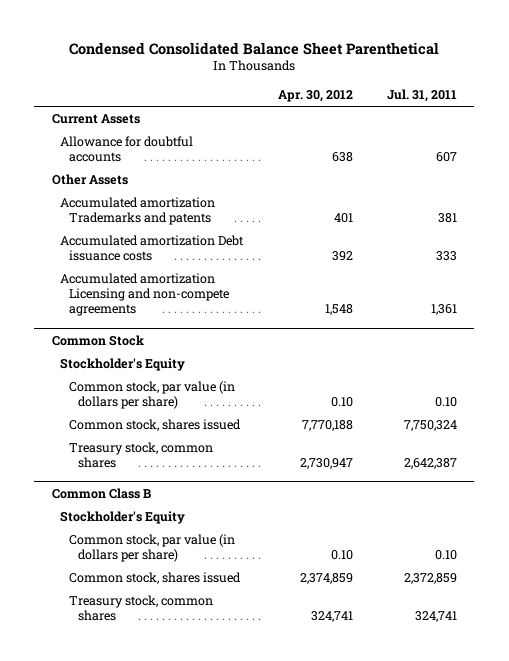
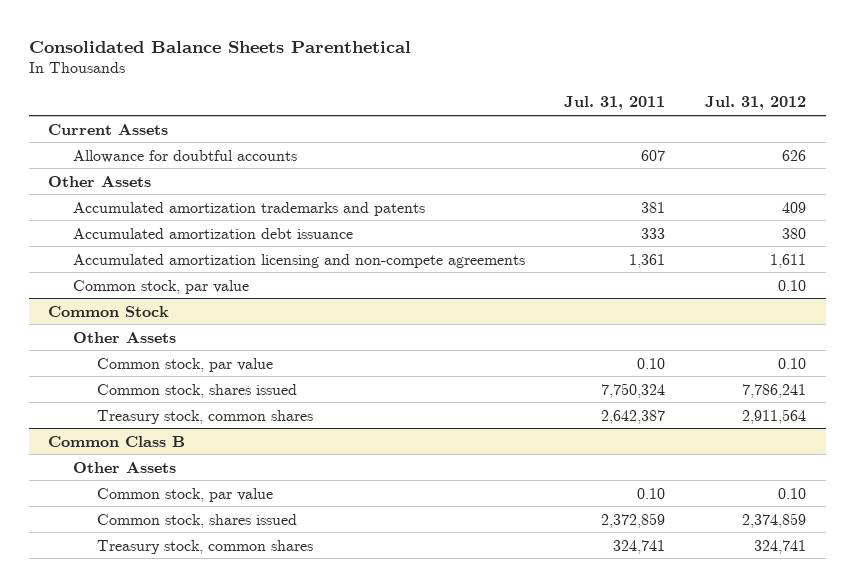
[69,41,440,55] Condensed Consolidated Balance Sheet Parenthetical -> [28,40,411,53] Consolidated Balance Sheets Parenthetical
[277,90,353,103] Apr. 30, 2012 -> none
none -> [704,96,806,111] Jul. 31, 2012
[60,197,216,226] Accumulated amortization Trademarks and patents -> [72,201,425,216] Accumulated amortization trademarks and patents
[60,235,245,262] Accumulated amortization Debt issuance costs -> [72,227,353,239] Accumulated amortization debt issuance
[60,273,230,317] Accumulated amortization Licensing and non-compete agreements -> [72,253,525,268] Accumulated amortization licensing and non-compete agreements
none -> [72,279,249,294] Common stock, par value
[60,358,186,372] Stockholder's Equity -> none
none -> [72,331,176,343] Other Assets
[69,381,236,410] Common stock, par value (in dollars per share) -> [97,357,274,372] Common stock, par value
[60,511,186,525] Stockholder's Equity -> none
none -> [72,461,176,473] Other Assets
[69,534,236,563] Common stock, par value (in dollars per share) -> [97,487,274,502] Common stock, par value

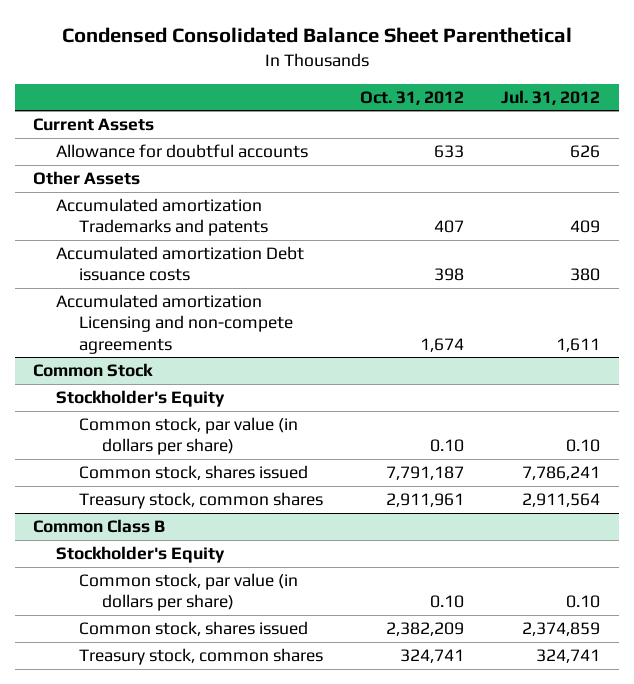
[28,40,411,53] Consolidated Balance Sheets Parenthetical -> [61,27,572,44] Condensed Consolidated Balance Sheet Parenthetical
[564,96,666,111] Jul. 31, 2011 -> none
none -> [360,90,465,105] Oct. 31, 2012
[72,279,249,294] Common stock, par value -> none
[72,201,425,216] Accumulated amortization trademarks and patents -> [56,198,269,237] Accumulated amortization Trademarks and patents
[72,227,353,239] Accumulated amortization debt issuance -> [56,246,305,282] Accumulated amortization Debt issuance costs
[72,253,525,268] Accumulated amortization licensing and non-compete agreements -> [56,294,294,354] Accumulated amortization Licensing and non-compete agreements
[72,331,176,343] Other Assets -> none
none -> [56,390,226,408] Stockholder's Equity
[97,357,274,372] Common stock, par value -> [79,417,299,456] Common stock, par value (in dollars per share)
[72,461,176,473] Other Assets -> none
none -> [56,546,226,564] Stockholder's Equity
[97,487,274,502] Common stock, par value -> [79,573,299,612] Common stock, par value (in dollars per share)

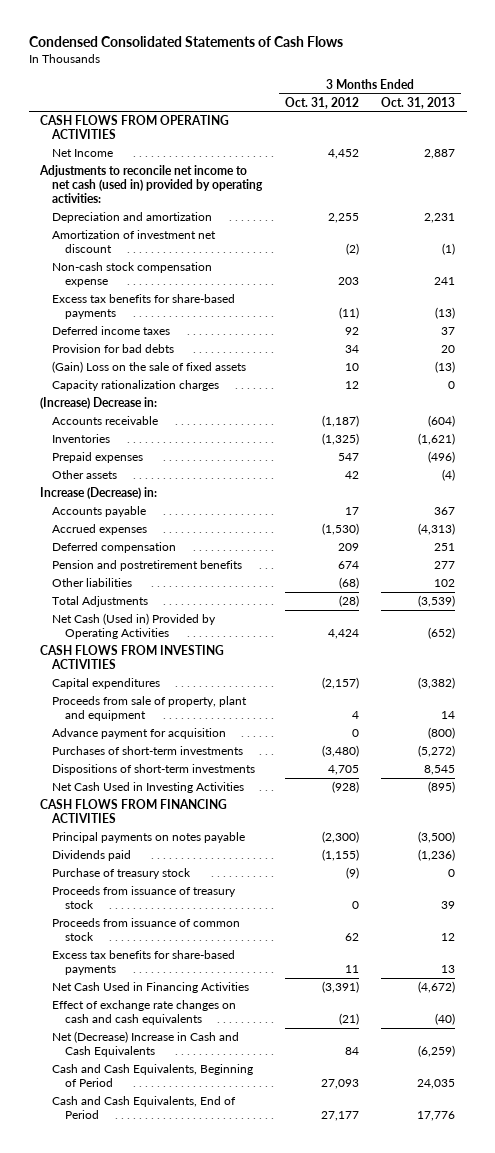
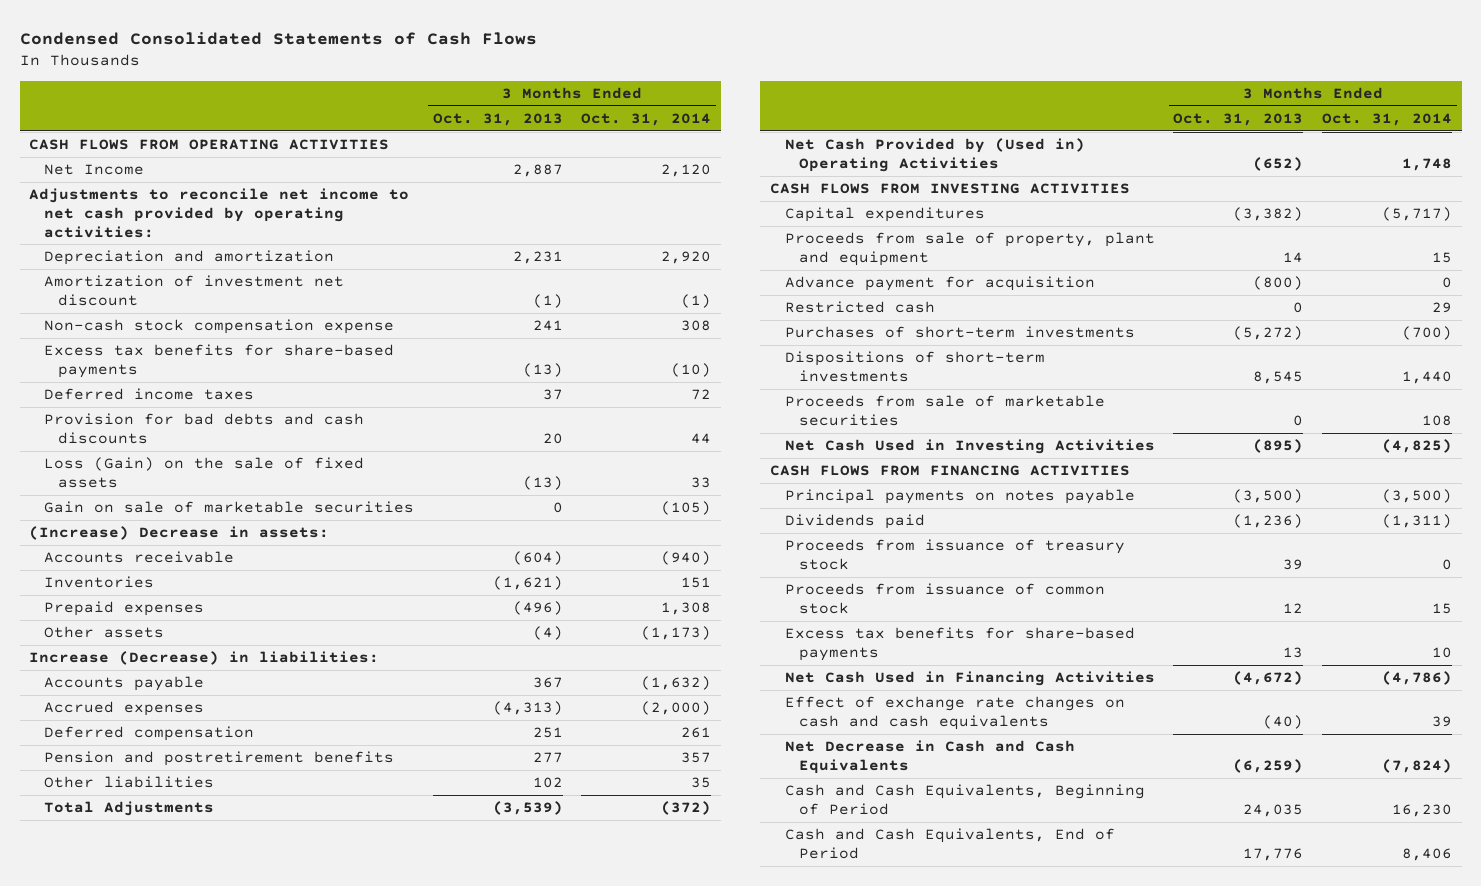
[284,96,359,109] Oct. 31, 2012 -> none
none -> [581,112,712,126] Oct. 31, 2014
[38,165,264,204] Adjustments to reconcile net income to net cash (used in) provided by operating activities: -> [29,188,410,238] Adjustments to reconcile net income to net cash provided by operating activities:
[52,380,220,392] Capacity rationalization charges -> none
[52,344,175,354] Provision for bad debts -> [43,413,364,444] Provision for bad debts and cash discounts
[52,361,247,374] (Gain) Loss on the sale of fixed assets -> [43,457,364,488] Loss (Gain) on the sale of fixed assets
none -> [43,501,414,514] Gain on sale of marketable securities
[39,397,157,410] (Increase) Decrease in: -> [29,526,330,541] (Increase) Decrease in assets:
[39,487,157,500] Increase (Decrease) in: -> [29,651,380,666] Increase (Decrease) in liabilities:
[52,613,217,640] Net Cash (Used in) Provided by Operating Activities -> [784,138,1085,172] Net Cash Provided by (Used in) Operating Activities
none -> [784,301,935,314] Restricted cash
none -> [784,395,1105,426] Proceeds from sale of marketable securities
[52,868,192,880] Purchase of treasury stock -> none
[52,1031,240,1058] Net (Decrease) Increase in Cash and Cash Equivalents -> [784,740,1075,774] Net Decrease in Cash and Cash Equivalents

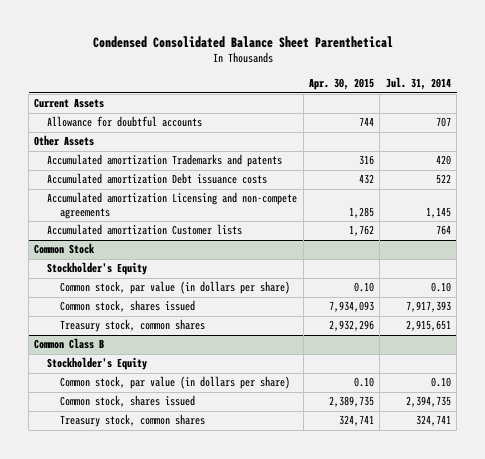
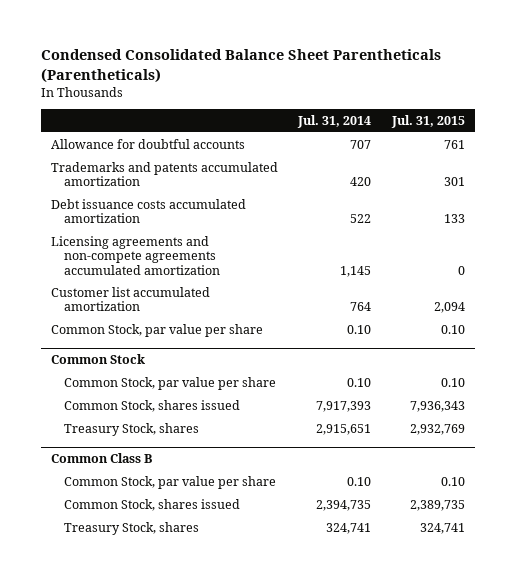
[92,35,393,48] Condensed Consolidated Balance Sheet Parenthetical -> [41,49,442,83] Condensed Consolidated Balance Sheet Parentheticals (Parentheticals)
[308,78,374,91] Apr. 30, 2015 -> none
none -> [390,115,465,129] Jul. 31, 2015
[34,98,105,109] Current Assets -> none
[34,135,95,147] Other Assets -> none
[47,154,283,168] Accumulated amortization Trademarks and patents -> [51,161,279,187] Trademarks and patents accumulated amortization
[47,173,268,185] Accumulated amortization Debt issuance costs -> [51,198,247,224] Debt issuance costs accumulated amortization
[47,192,298,219] Accumulated amortization Licensing and non-compete agreements -> [51,235,221,275] Licensing agreements and non-compete agreements accumulated amortization
[47,224,243,236] Accumulated amortization Customer lists -> [51,286,211,312] Customer list accumulated amortization
none -> [51,323,264,337] Common Stock, par value per share
[47,262,148,276] Stockholder's Equity -> none
[59,281,290,295] Common stock, par value (in dollars per share) -> [64,376,277,390] Common Stock, par value per share
[59,300,195,313] Common stock, shares issued -> [64,399,241,412] Common Stock, shares issued
[59,319,205,333] Treasury stock, common shares -> [64,422,200,436] Treasury Stock, shares
[47,357,148,371] Stockholder's Equity -> none
[59,376,290,390] Common stock, par value (in dollars per share) -> [64,475,277,489] Common Stock, par value per share
[59,395,195,408] Common stock, shares issued -> [64,498,241,511] Common Stock, shares issued
[59,414,205,428] Treasury stock, common shares -> [64,521,200,535] Treasury Stock, shares

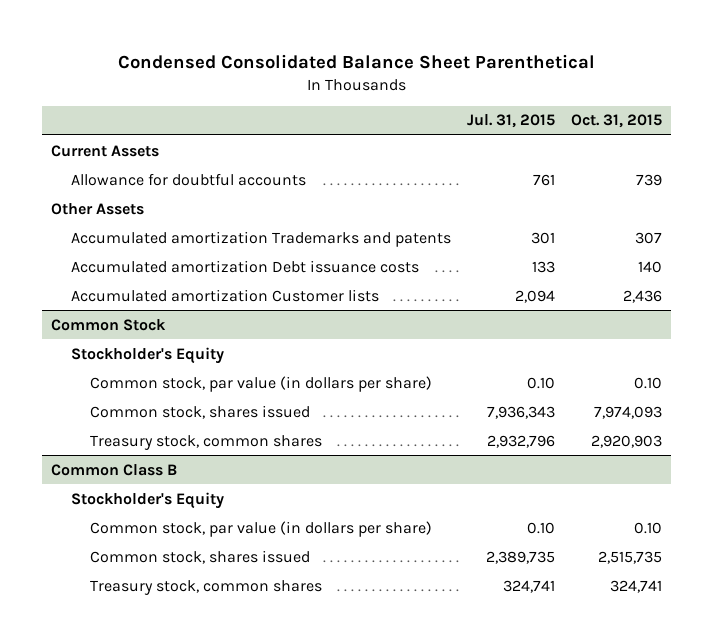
[41,49,442,83] Condensed Consolidated Balance Sheet Parentheticals (Parentheticals) -> [117,53,595,69] Condensed Consolidated Balance Sheet Parenthetical
[297,115,372,129] Jul. 31, 2014 -> none
none -> [571,114,663,129] Oct. 31, 2015
none -> [50,144,159,157] Current Assets
[51,235,221,275] Licensing agreements and non-compete agreements accumulated amortization -> none
[51,323,264,337] Common Stock, par value per share -> none
none -> [50,202,144,215] Other Assets
[51,161,279,187] Trademarks and patents accumulated amortization -> [70,230,451,247] Accumulated amortization Trademarks and patents
[51,198,247,224] Debt issuance costs accumulated amortization -> [70,259,419,273] Accumulated amortization Debt issuance costs
[51,286,211,312] Customer list accumulated amortization -> [70,288,379,302] Accumulated amortization Customer lists
none -> [70,346,224,364] Stockholder's Equity
[64,376,277,390] Common Stock, par value per share -> [90,375,433,392] Common stock, par value (in dollars per share)
[64,399,241,412] Common Stock, shares issued -> [90,404,311,419] Common stock, shares issued
[64,422,200,436] Treasury Stock, shares -> [90,434,323,450] Treasury stock, common shares
[409,423,465,435] 2,932,769 -> [486,434,555,448] 2,932,796
none -> [70,491,224,509] Stockholder's Equity
[64,475,277,489] Common Stock, par value per share -> [90,520,433,537] Common stock, par value (in dollars per share)
[64,498,241,511] Common Stock, shares issued -> [90,549,311,564] Common stock, shares issued
[64,521,200,535] Treasury Stock, shares -> [90,579,323,595] Treasury stock, common shares

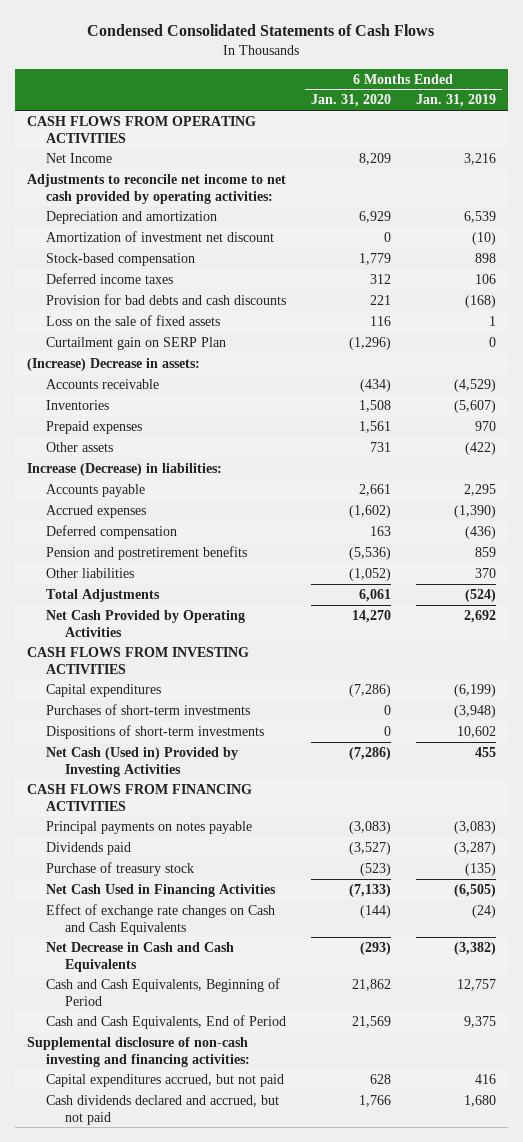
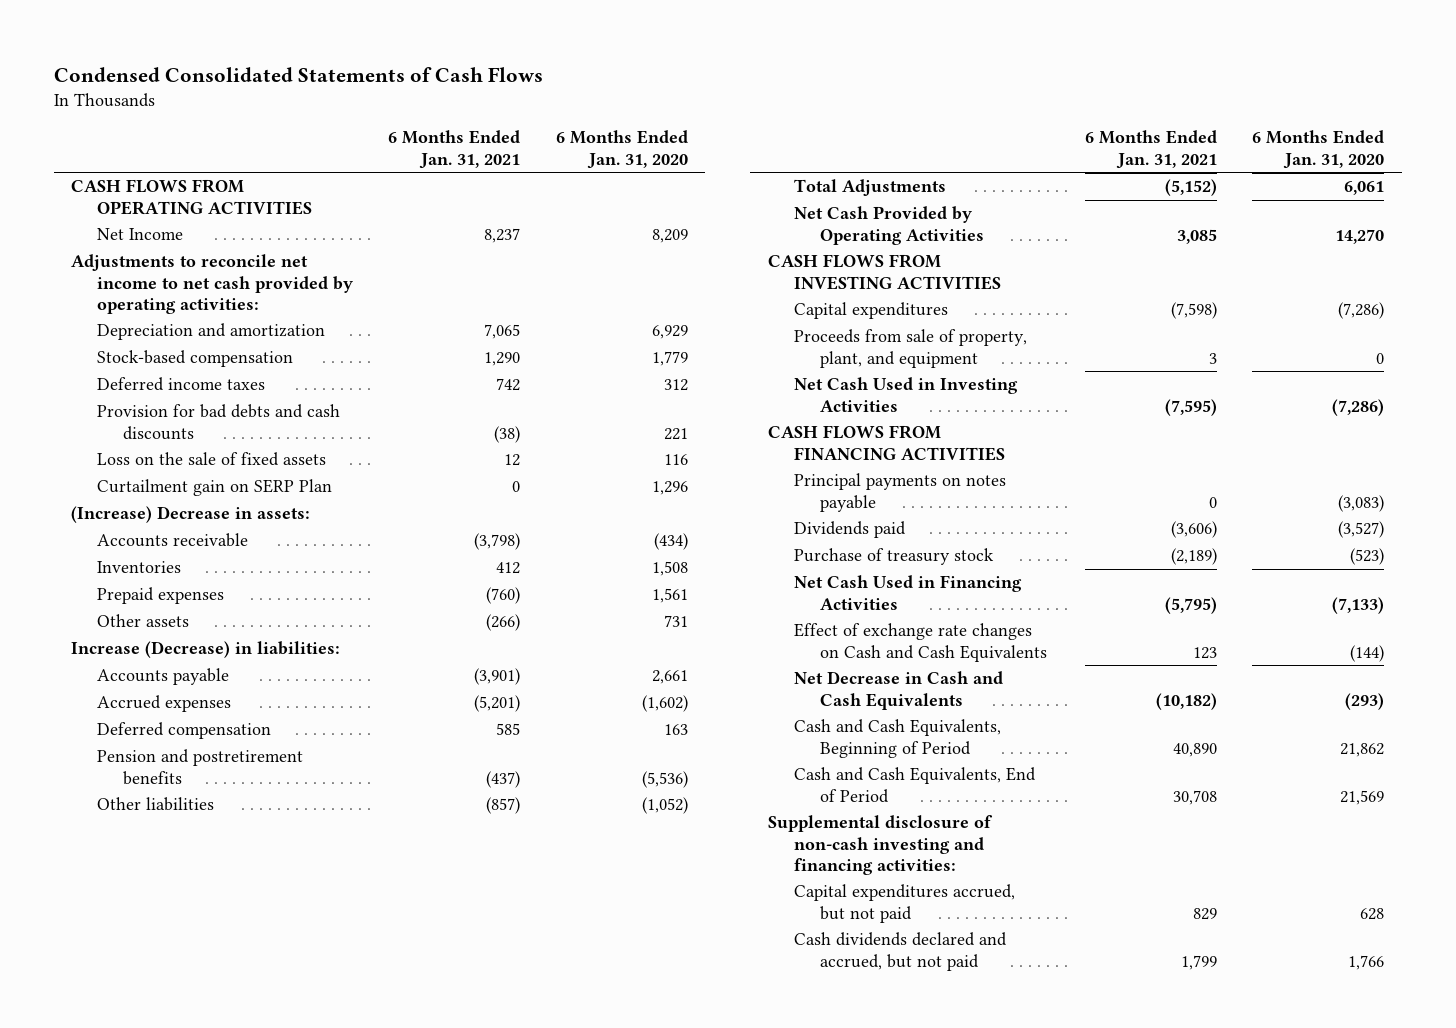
[415,94,496,108] Jan. 31, 2019 -> none
none -> [388,130,521,169] 6 Months Ended Jan. 31, 2021
[46,230,275,242] Amortization of investment net discount -> none
[348,336,391,350] (1,296) -> [651,481,688,496] 1,296
[46,703,251,715] Purchases of short-term investments -> none
[46,724,265,739] Dispositions of short-term investments -> none
none -> [793,329,1027,368] Proceeds from sale of property, plant, and equipment
[46,746,239,777] Net Cash (Used in) Provided by Investing Activities -> [793,377,1018,412] Net Cash Used in Investing Activities

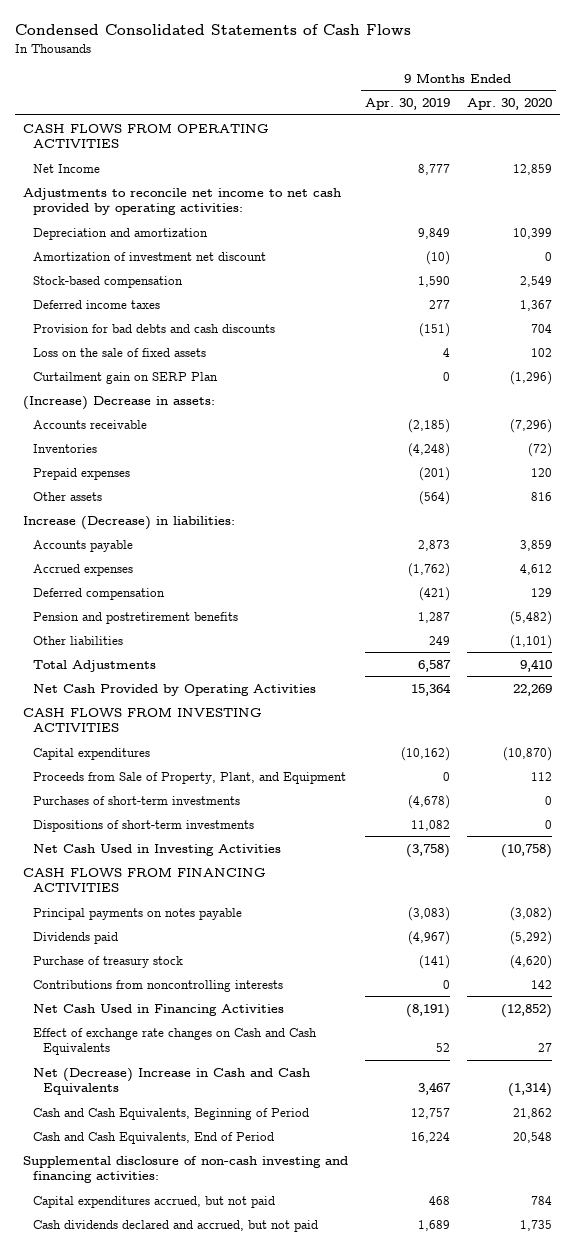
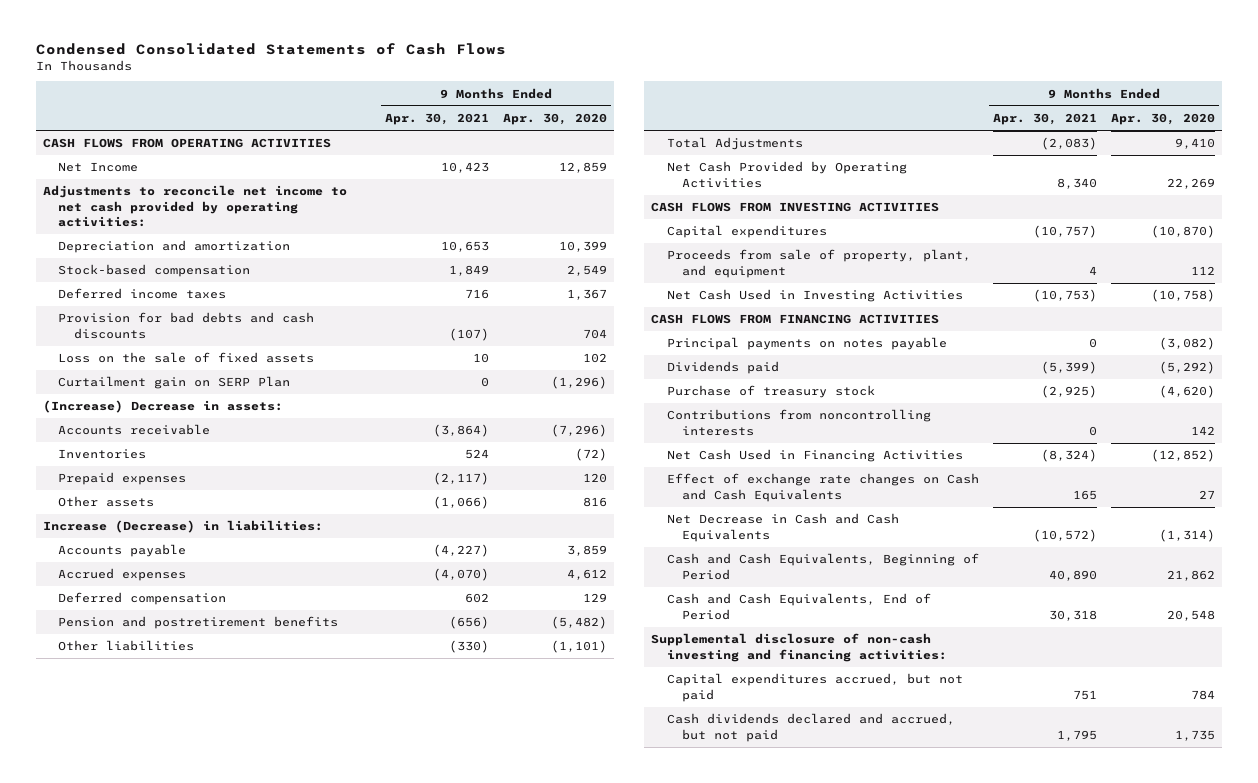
[364,98,450,111] Apr. 30, 2019 -> none
none -> [384,113,489,126] Apr. 30, 2021
[33,251,267,261] Amortization of investment net discount -> none
[33,795,241,805] Purchases of short-term investments -> none
[33,819,255,832] Dispositions of short-term investments -> none
[33,771,347,784] Proceeds from Sale of Property, Plant, and Equipment -> [666,249,971,278] Proceeds from sale of property, plant, and equipment
[33,1067,311,1096] Net (Decrease) Increase in Cash and Cash Equivalents -> [666,513,899,542] Net Decrease in Cash and Cash Equivalents

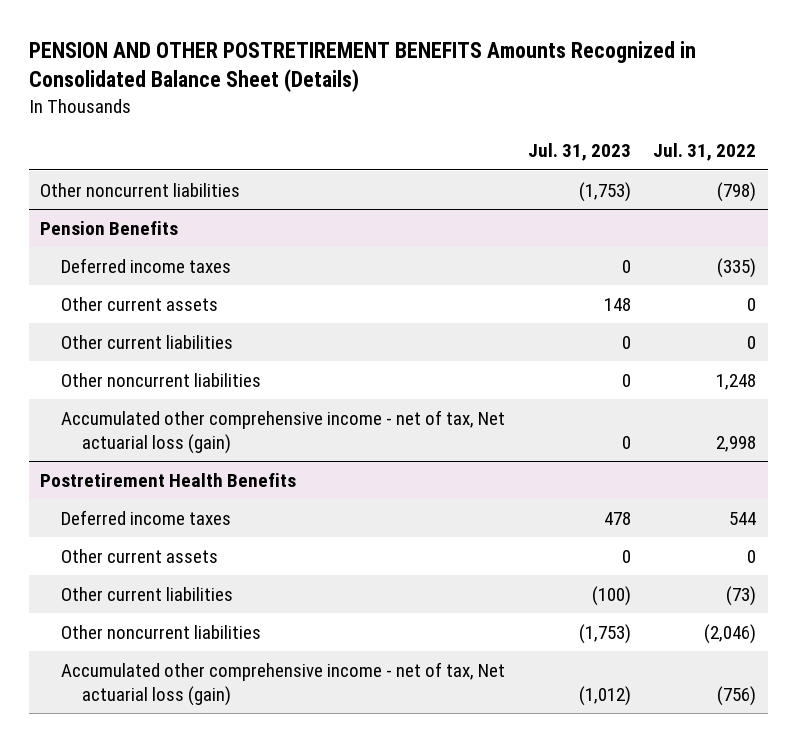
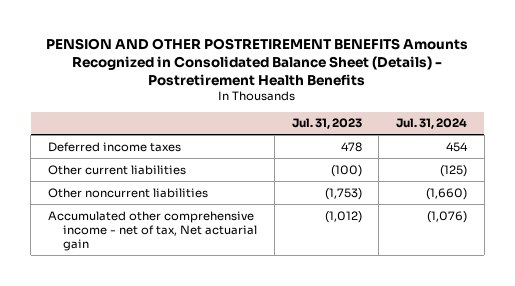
[28,41,696,93] PENSION AND OTHER POSTRETIREMENT BENEFITS Amounts Recognized in Consolidated Balance Sheet (Details) -> [46,37,469,86] PENSION AND OTHER POSTRETIREMENT BENEFITS Amounts Recognized in Consolidated Balance Sheet (Details) - Postretirement Health Benefits
[653,143,757,162] Jul. 31, 2022 -> none
none -> [396,118,468,130] Jul. 31, 2024
[40,182,241,197] Other noncurrent liabilities -> none
[40,220,179,235] Pension Benefits -> none
[60,257,231,273] Deferred income taxes -> none
[60,296,218,311] Other current assets -> none
[60,334,233,349] Other current liabilities -> none
[60,372,261,387] Other noncurrent liabilities -> none
[60,409,505,455] Accumulated other comprehensive income - net of tax, Net actuarial loss (gain) -> none
[40,472,297,487] Postretirement Health Benefits -> none
[60,548,218,563] Other current assets -> none
[60,661,505,707] Accumulated other comprehensive income - net of tax, Net actuarial loss (gain) -> [47,210,258,251] Accumulated other comprehensive income - net of tax, Net actuarial gain

